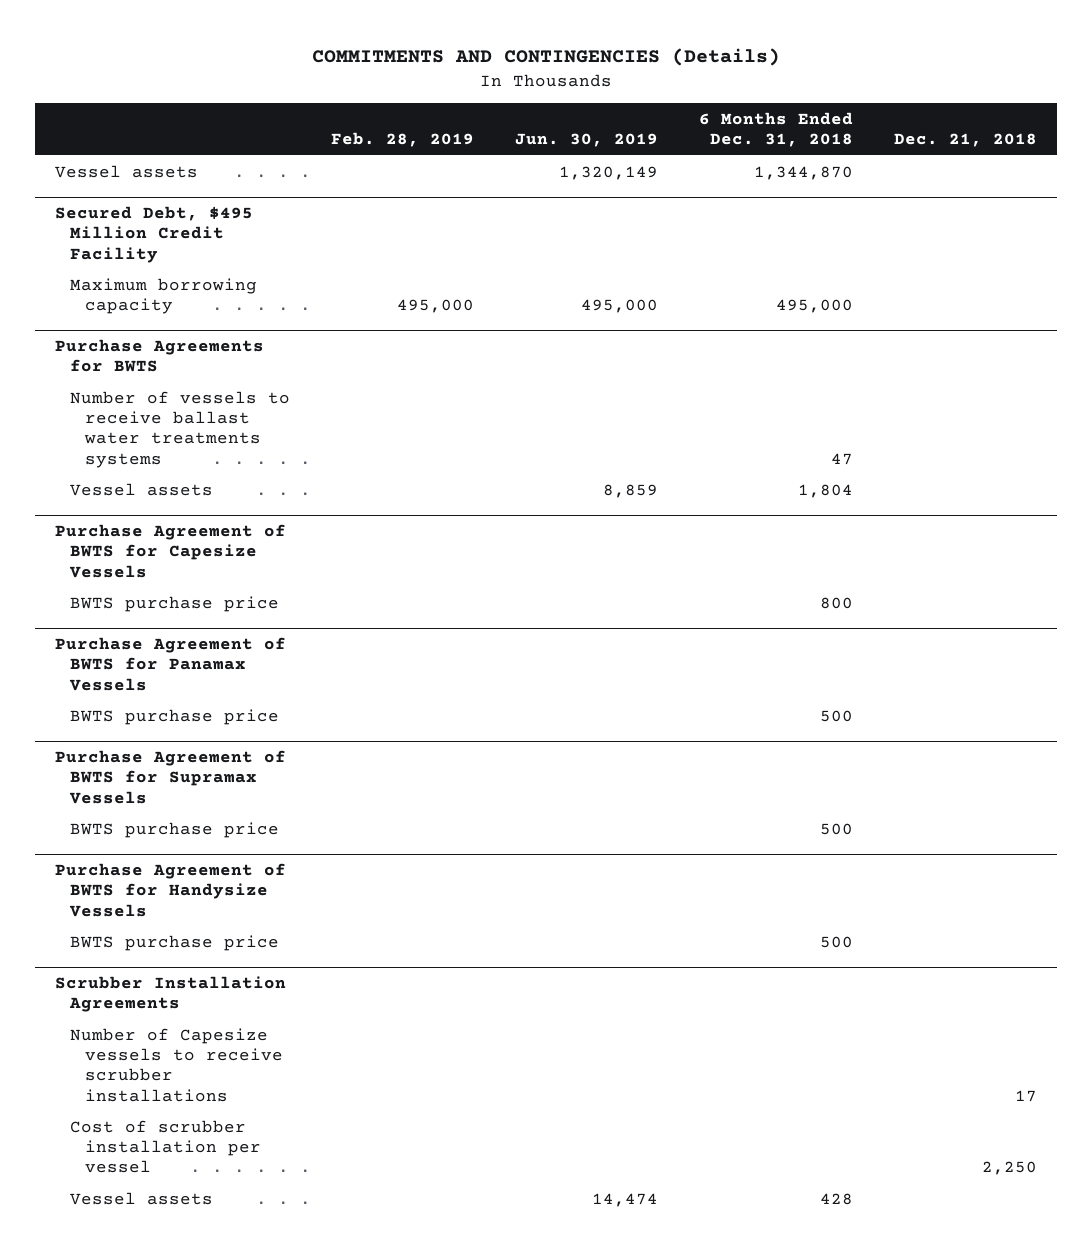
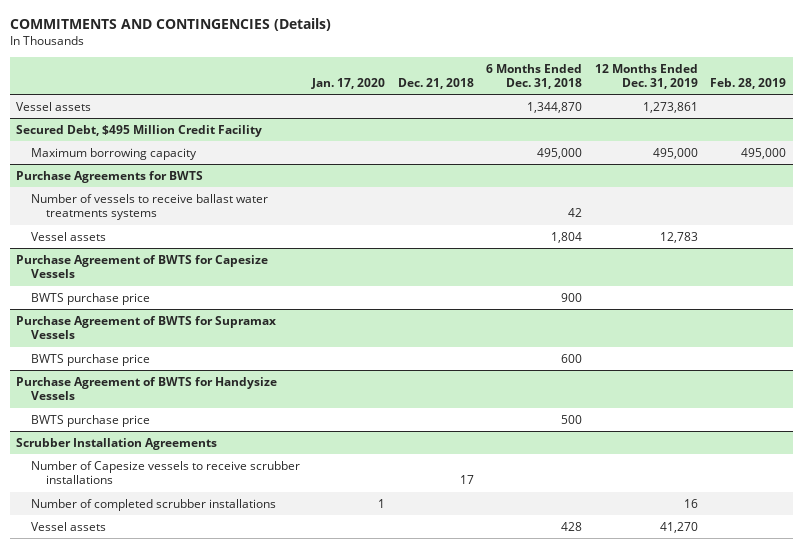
[514,133,658,148] Jun. 30, 2019 -> none
none -> [311,78,386,90] Jan. 17, 2020
none -> [594,63,698,90] 12 Months Ended Dec. 31, 2019
[830,452,853,465] 47 -> [568,208,583,218] 42
[55,636,287,691] Purchase Agreement of BWTS for Panamax Vessels -> none
[70,708,280,725] BWTS purchase price -> none
[819,596,853,609] 800 -> [561,292,583,302] 900
[819,822,853,835] 500 -> [561,353,583,363] 600
[70,1119,262,1174] Cost of scrubber installation per vessel -> none
none -> [30,498,276,511] Number of completed scrubber installations

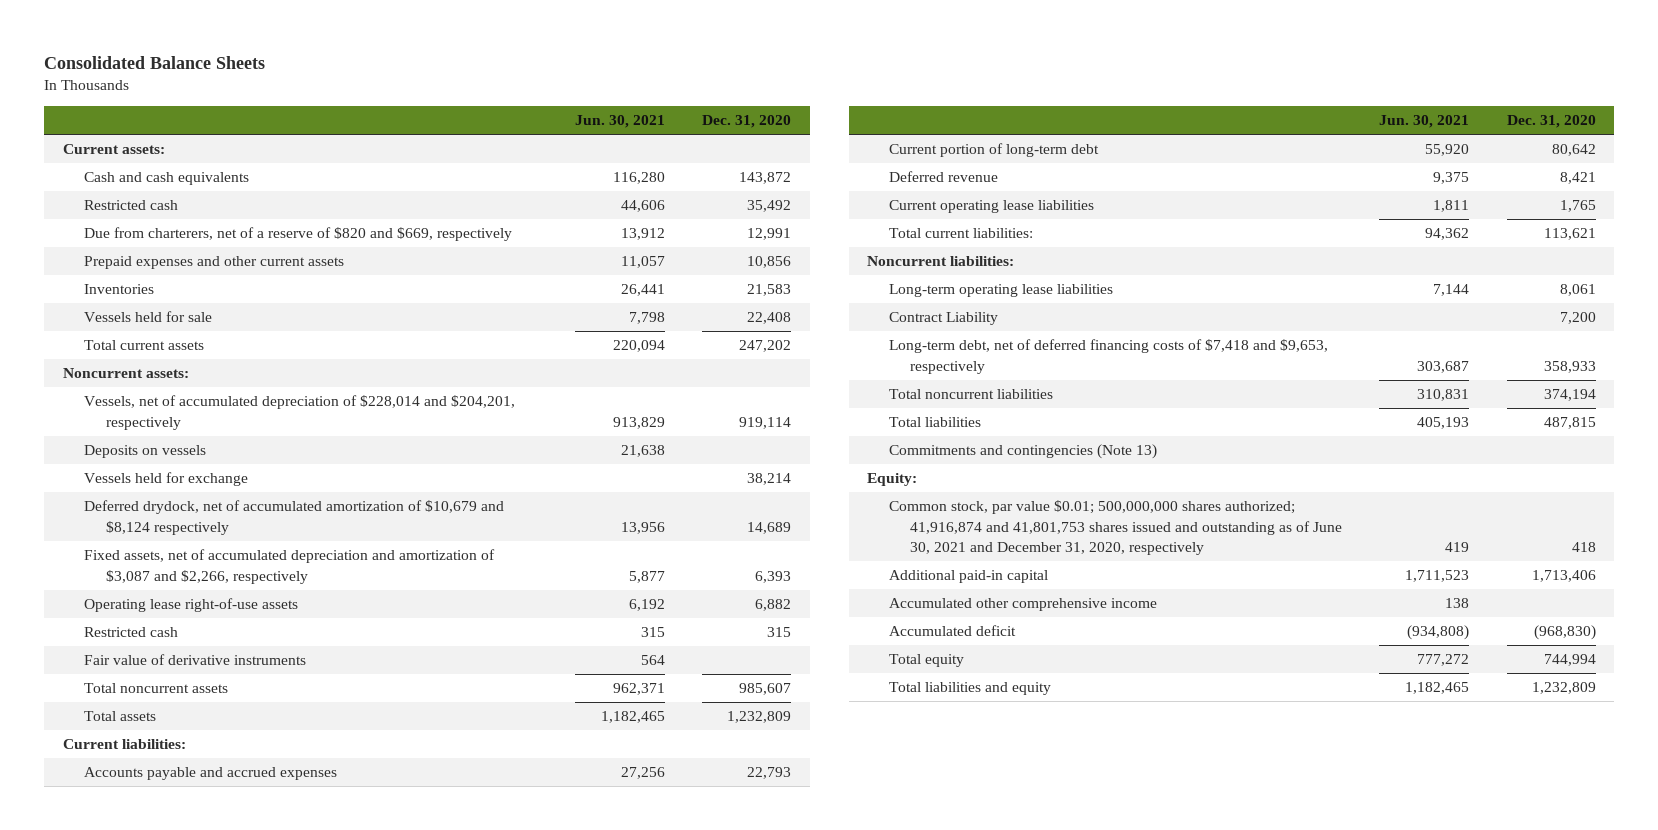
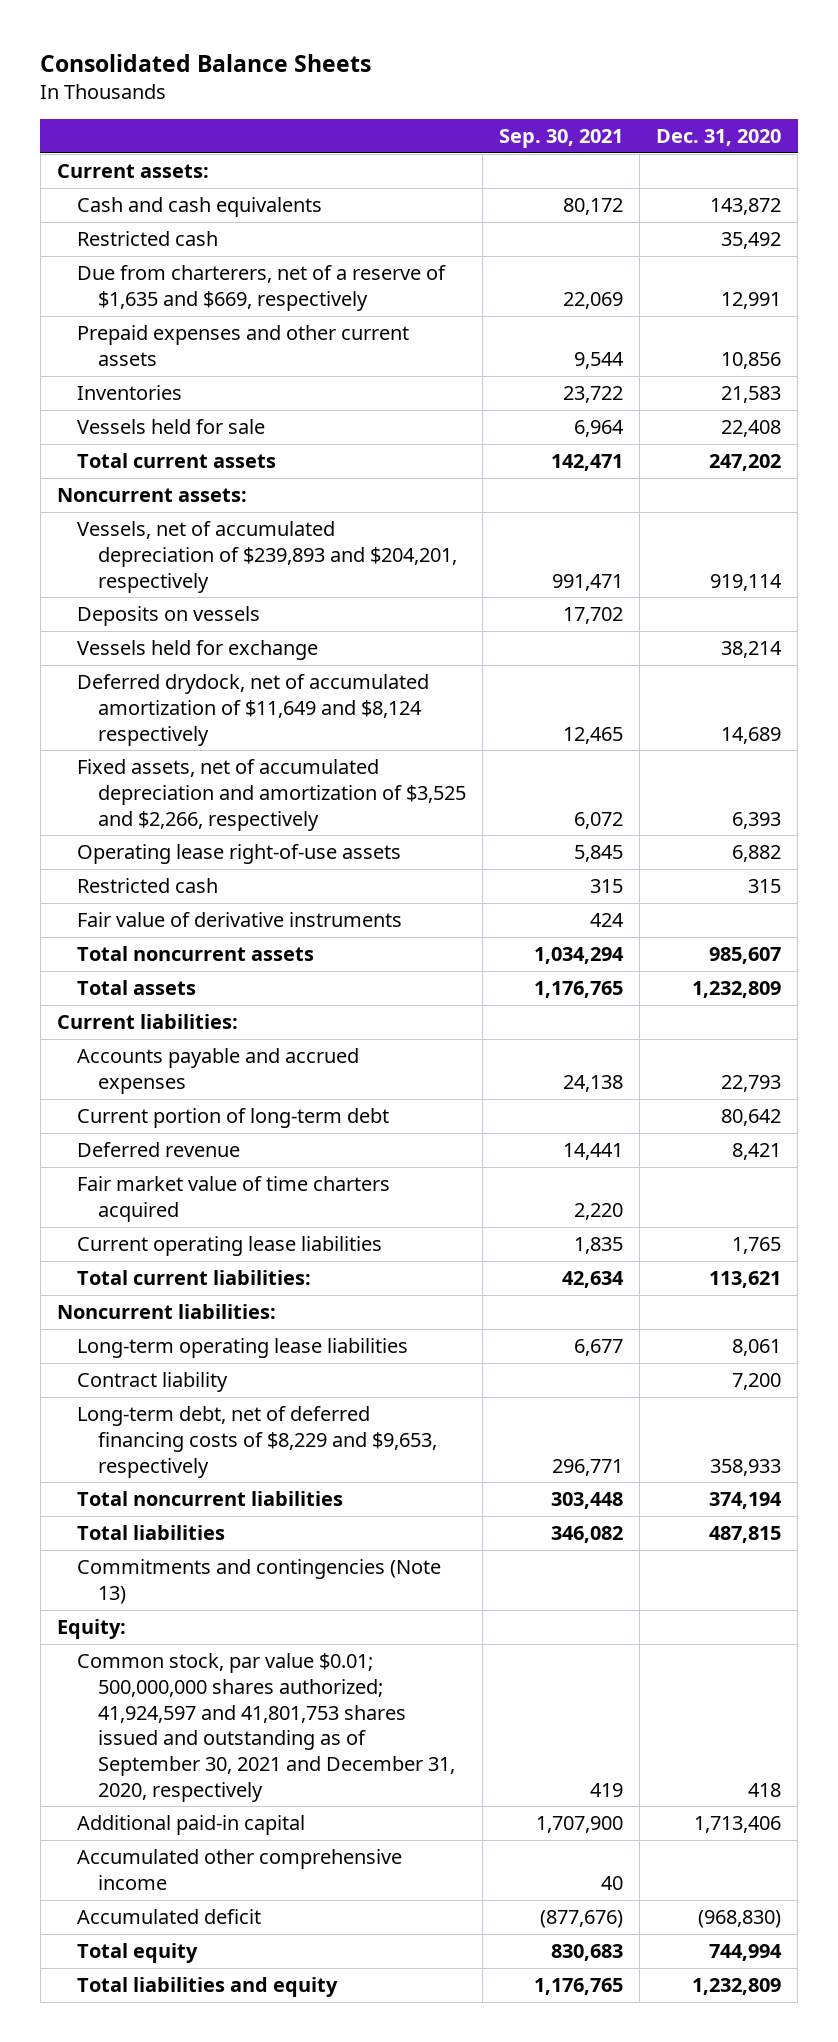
[574,115,665,129] Jun. 30, 2021 -> none
none -> [499,129,624,149] Sep. 30, 2021
[84,227,513,242] Due from charterers, net of a reserve of $820 and $669, respectively -> [77,265,447,311] Due from charterers, net of a reserve of $1,635 and $669, respectively
[84,395,516,430] Vessels, net of accumulated depreciation of $228,014 and $204,201, respectively -> [77,521,458,593] Vessels, net of accumulated depreciation of $239,893 and $204,201, respectively
[84,500,505,535] Deferred drydock, net of accumulated amortization of $10,679 and $8,124 respectively -> [77,674,430,746] Deferred drydock, net of accumulated amortization of $11,649 and $8,124 respectively
[84,549,496,584] Fixed assets, net of accumulated depreciation and amortization of $3,087 and $2,266, respectively -> [77,759,467,831] Fixed assets, net of accumulated depreciation and amortization of $3,525 and $2,266, respectively
none -> [77,1176,391,1222] Fair market value of time charters acquired
[888,312,998,326] Contract Liability -> [77,1372,229,1393] Contract liability
[888,339,1328,374] Long-term debt, net of deferred financing costs of $7,418 and $9,653, respectively -> [77,1406,438,1478] Long-term debt, net of deferred financing costs of $8,229 and $9,653, respectively
[888,500,1343,555] Common stock, par value $0.01; 500,000,000 shares authorized; 41,916,874 and 41,801,753 shares issued and outstanding as of June 30, 2021 and December 31, 2020, respectively -> [77,1653,456,1802] Common stock, par value $0.01; 500,000,000 shares authorized; 41,924,597 and 41,801,753 shares issued and outstanding as of September 30, 2021 and December 31, 2020, respectively

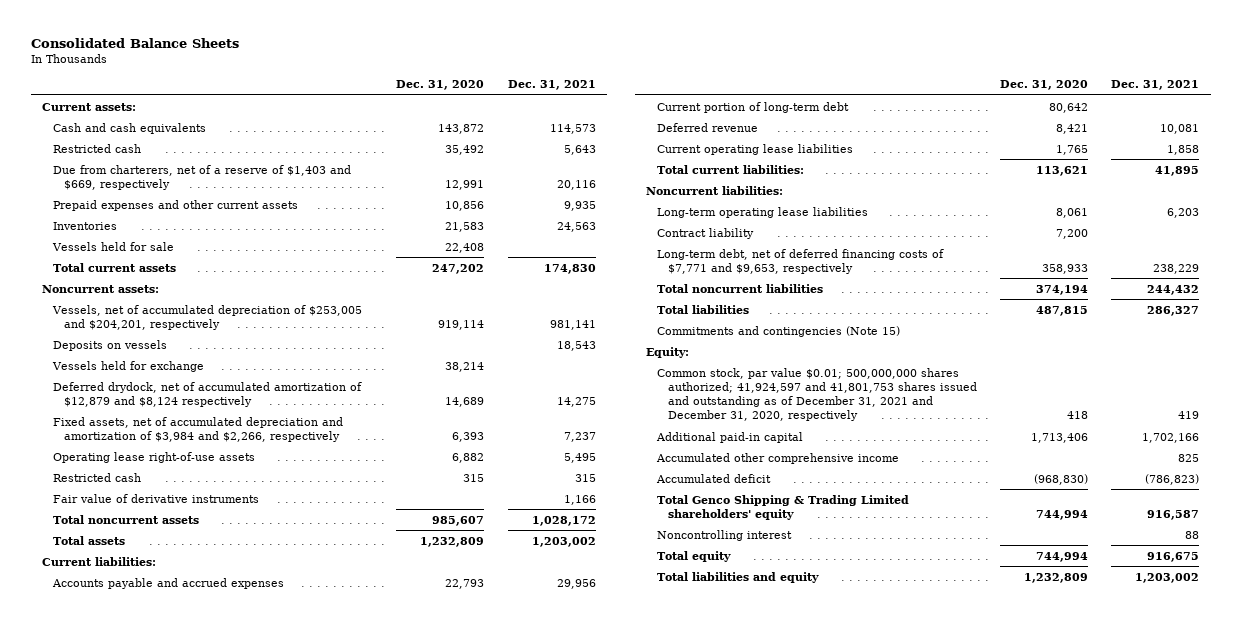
[499,129,624,149] Sep. 30, 2021 -> none
none -> [507,80,596,91] Dec. 31, 2021
[77,265,447,311] Due from charterers, net of a reserve of $1,635 and $669, respectively -> [53,164,352,190] Due from charterers, net of a reserve of $1,403 and $669, respectively
[77,521,458,593] Vessels, net of accumulated depreciation of $239,893 and $204,201, respectively -> [52,304,363,330] Vessels, net of accumulated depreciation of $253,005 and $204,201, respectively
[77,674,430,746] Deferred drydock, net of accumulated amortization of $11,649 and $8,124 respectively -> [53,381,363,407] Deferred drydock, net of accumulated amortization of $12,879 and $8,124 respectively
[77,759,467,831] Fixed assets, net of accumulated depreciation and amortization of $3,525 and $2,266, respectively -> [53,416,344,442] Fixed assets, net of accumulated depreciation and amortization of $3,984 and $2,266, respectively
[77,1176,391,1222] Fair market value of time charters acquired -> none
[77,1406,438,1478] Long-term debt, net of deferred financing costs of $8,229 and $9,653, respectively -> [657,248,945,274] Long-term debt, net of deferred financing costs of $7,771 and $9,653, respectively
[77,1559,442,1604] Commitments and contingencies (Note 13) -> [657,325,901,337] Commitments and contingencies (Note 15)
[77,1653,456,1802] Common stock, par value $0.01; 500,000,000 shares authorized; 41,924,597 and 41,801,753 shares issued and outstanding as of September 30, 2021 and December 31, 2020, respectively -> [657,367,978,422] Common stock, par value $0.01; 500,000,000 shares authorized; 41,924,597 and 41,801,753 shares issued and outstanding as of December 31, 2021 and December 31, 2020, respectively
none -> [657,494,910,520] Total Genco Shipping & Trading Limited shareholders' equity
none -> [657,529,793,541] Noncontrolling interest

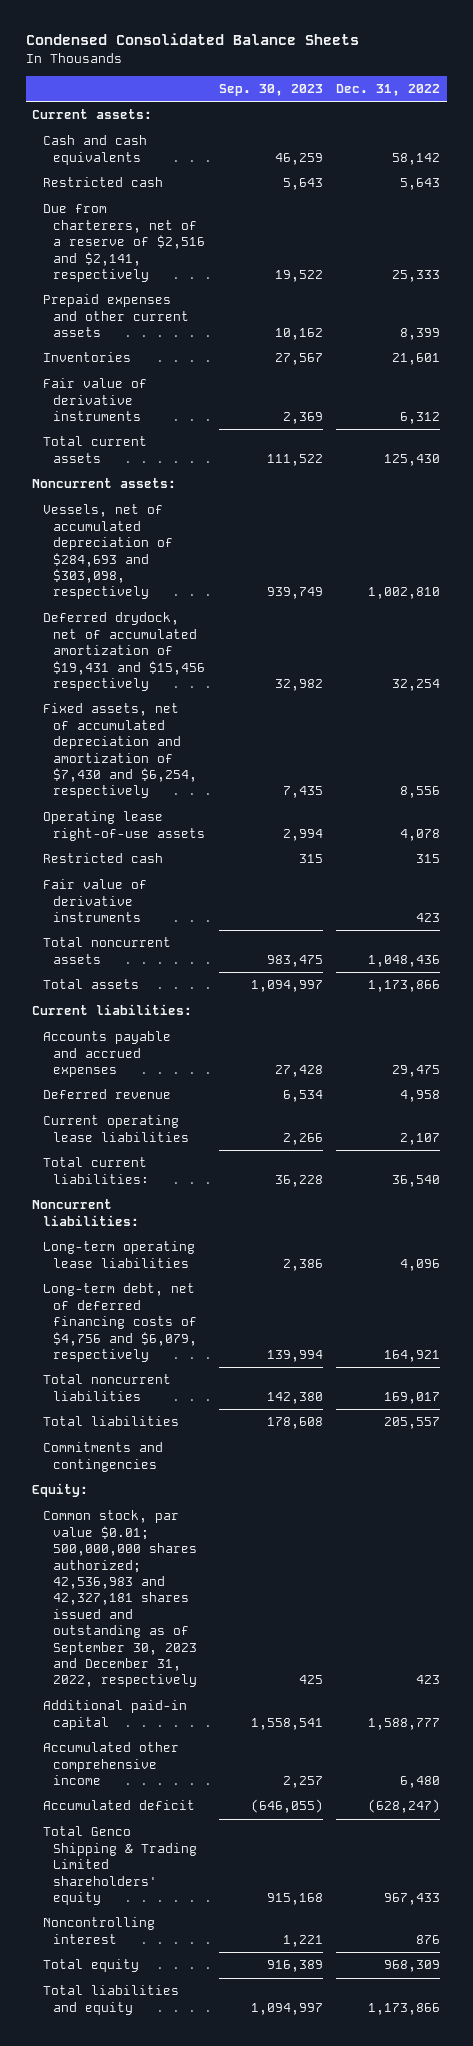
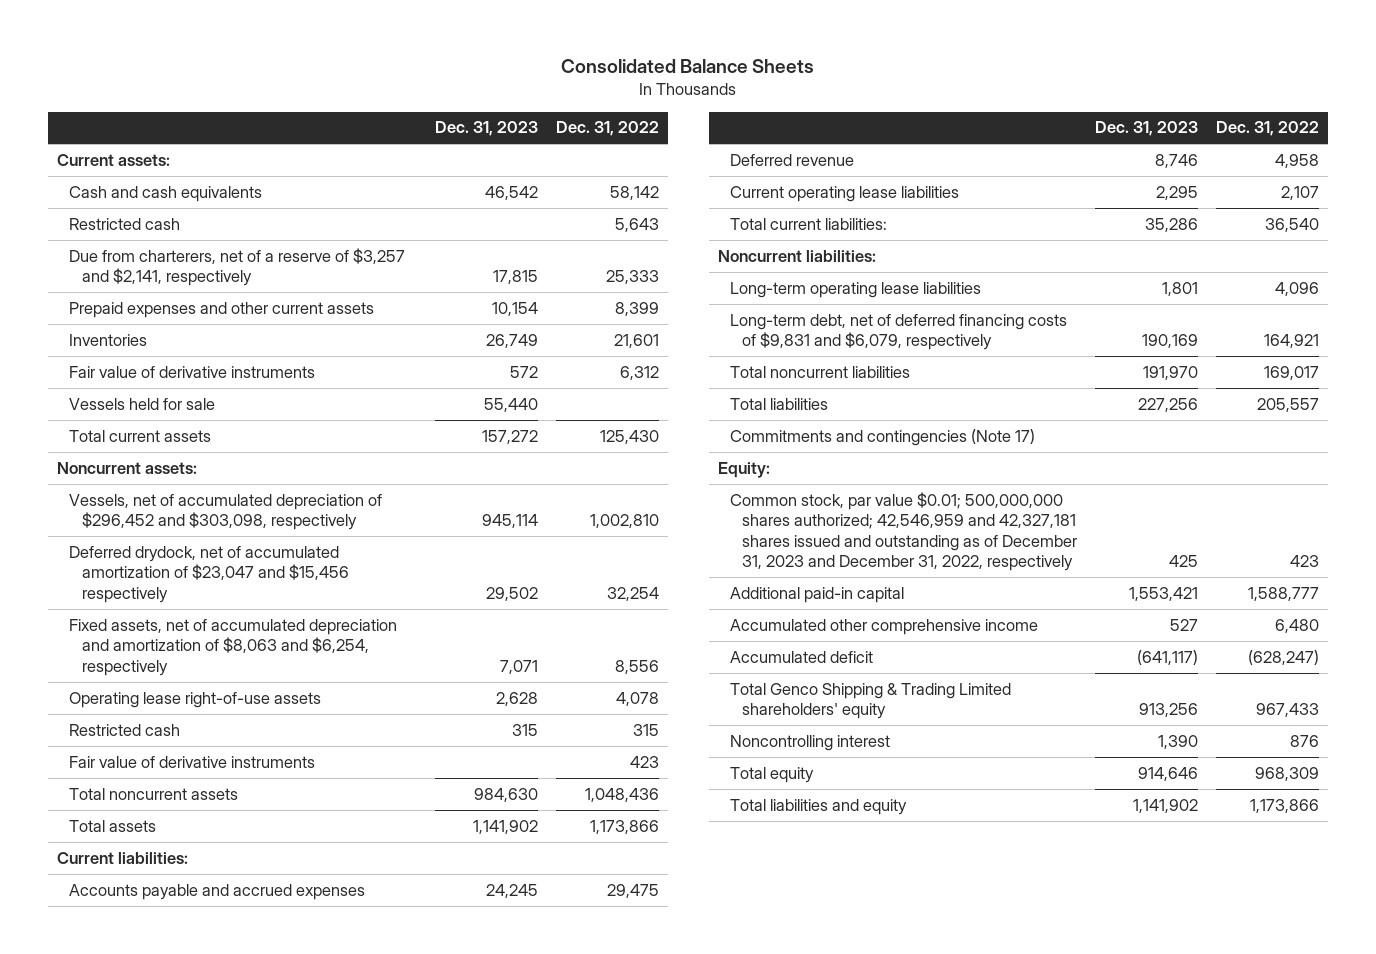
[25,33,359,46] Condensed Consolidated Balance Sheets -> [561,59,815,74] Consolidated Balance Sheets
[218,83,323,96] Sep. 30, 2023 -> none
none -> [434,121,538,137] Dec. 31, 2023
[42,204,205,282] Due from charterers, net of a reserve of $2,516 and $2,141, respectively -> [69,247,406,287] Due from charterers, net of a reserve of $3,257 and $2,141, respectively
none -> [69,397,216,410] Vessels held for sale
[42,504,173,600] Vessels, net of accumulated depreciation of $284,693 and $303,098, respectively -> [69,493,383,531] Vessels, net of accumulated depreciation of $296,452 and $303,098, respectively
[42,612,205,691] Deferred drydock, net of accumulated amortization of $19,431 and $15,456 respectively -> [69,545,349,603] Deferred drydock, net of accumulated amortization of $23,047 and $15,456 respectively
[42,703,197,799] Fixed assets, net of accumulated depreciation and amortization of $7,430 and $6,254, respectively -> [69,618,398,676] Fixed assets, net of accumulated depreciation and amortization of $8,063 and $6,254, respectively
[42,1283,197,1362] Long-term debt, net of deferred financing costs of $4,756 and $6,079, respectively -> [729,313,1067,351] Long-term debt, net of deferred financing costs of $9,831 and $6,079, respectively
[42,1442,163,1472] Commitments and contingencies -> [729,428,1035,446] Commitments and contingencies (Note 17)
[42,1510,197,1688] Common stock, par value $0.01; 500,000,000 shares authorized; 42,536,983 and 42,327,181 shares issued and outstanding as of September 30, 2023 and December 31, 2022, respectively -> [729,491,1078,572] Common stock, par value $0.01; 500,000,000 shares authorized; 42,546,959 and 42,327,181 shares issued and outstanding as of December 31, 2023 and December 31, 2022, respectively

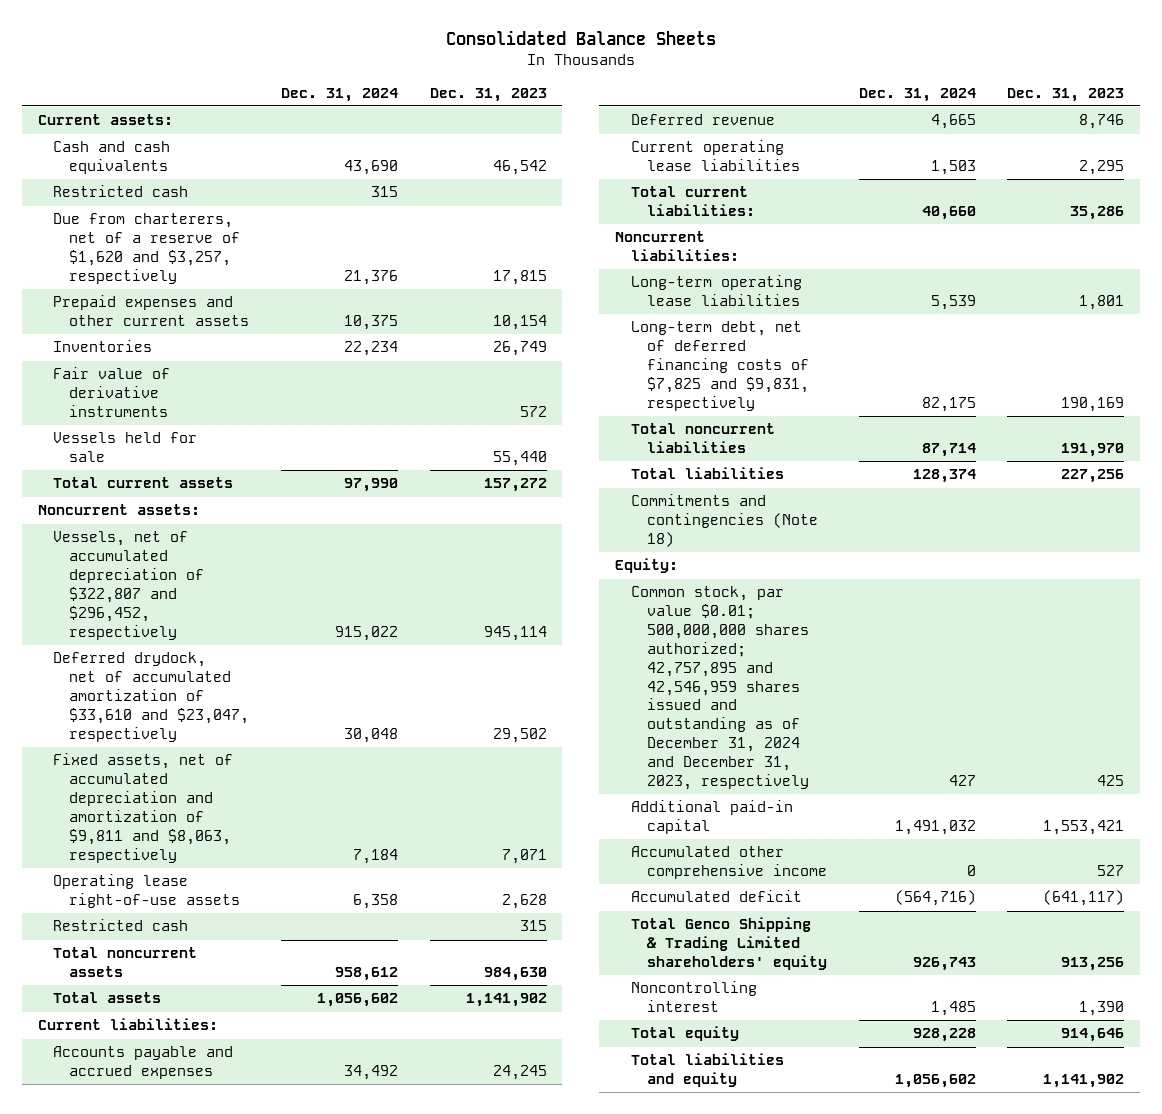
[555,121,659,137] Dec. 31, 2022 -> none
none -> [280,87,398,102] Dec. 31, 2024
[69,247,406,287] Due from charterers, net of a reserve of $3,257 and $2,141, respectively -> [53,213,241,284] Due from charterers, net of a reserve of $1,620 and $3,257, respectively
[69,493,383,531] Vessels, net of accumulated depreciation of $296,452 and $303,098, respectively -> [53,531,205,640] Vessels, net of accumulated depreciation of $322,807 and $296,452, respectively
[69,545,349,603] Deferred drydock, net of accumulated amortization of $23,047 and $15,456 respectively -> [53,652,250,742] Deferred drydock, net of accumulated amortization of $33,610 and $23,047, respectively
[69,618,398,676] Fixed assets, net of accumulated depreciation and amortization of $8,063 and $6,254, respectively -> [53,753,234,863] Fixed assets, net of accumulated depreciation and amortization of $9,811 and $8,063, respectively
[69,755,316,768] Fair value of derivative instruments -> none
[729,313,1067,351] Long-term debt, net of deferred financing costs of $9,831 and $6,079, respectively -> [631,321,809,411] Long-term debt, net of deferred financing costs of $7,825 and $9,831, respectively
[729,428,1035,446] Commitments and contingencies (Note 17) -> [631,494,818,548] Commitments and contingencies (Note 18)
[729,491,1078,572] Common stock, par value $0.01; 500,000,000 shares authorized; 42,546,959 and 42,327,181 shares issued and outstanding as of December 31, 2023 and December 31, 2022, respectively -> [631,586,809,790] Common stock, par value $0.01; 500,000,000 shares authorized; 42,757,895 and 42,546,959 shares issued and outstanding as of December 31, 2024 and December 31, 2023, respectively

